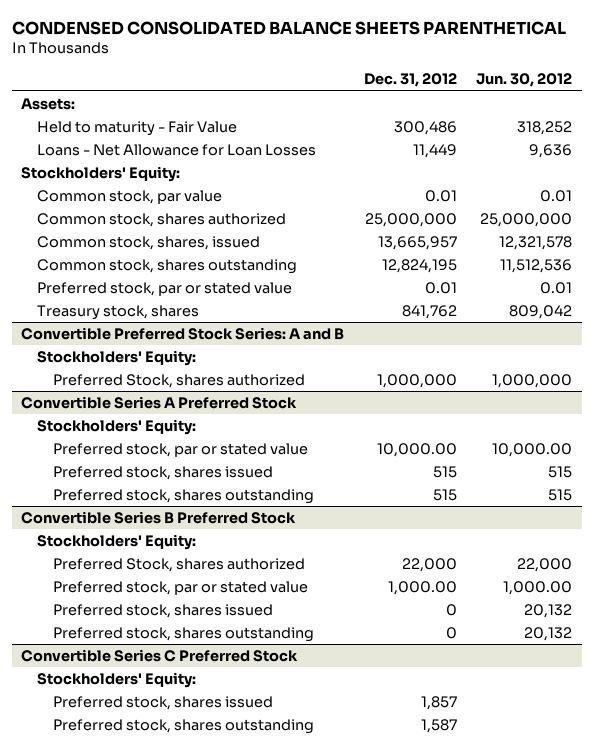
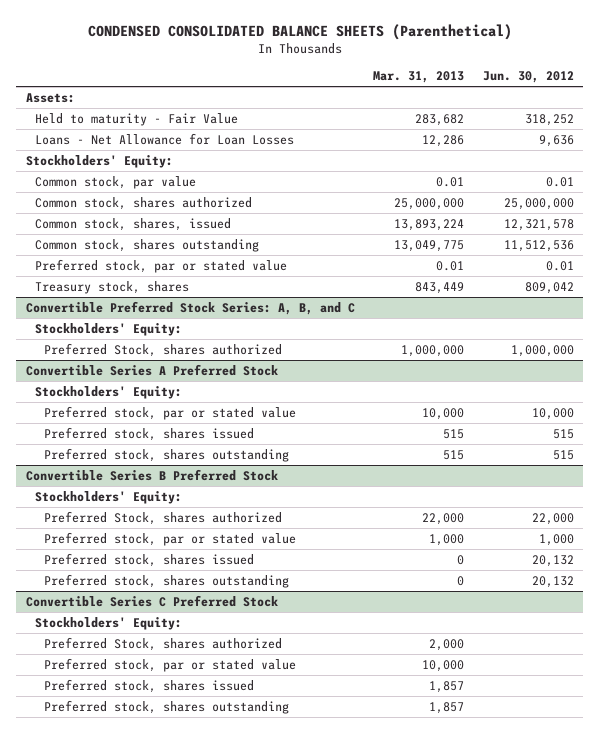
[11,20,566,35] CONDENSED CONSOLIDATED BALANCE SHEETS PARENTHETICAL -> [87,23,512,40] CONDENSED CONSOLIDATED BALANCE SHEETS (Parenthetical)
[363,73,457,88] Dec. 31, 2012 -> none
none -> [373,71,465,84] Mar. 31, 2013
[21,326,345,340] Convertible Preferred Stock Series: A and B -> [25,300,355,315] Convertible Preferred Stock Series: A, B, and C
[492,442,573,457] 10,000.00 -> [531,407,574,420] 10,000
[503,580,573,595] 1,000.00 -> [538,533,574,546] 1,000
none -> [43,636,282,651] Preferred Stock, shares authorized
none -> [43,657,296,672] Preferred stock, par or stated value

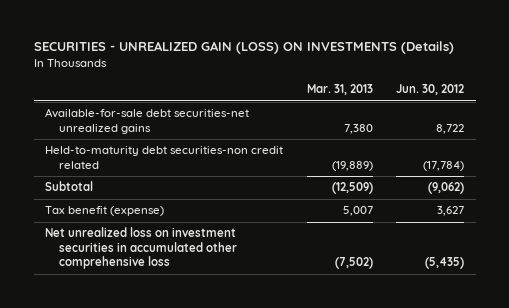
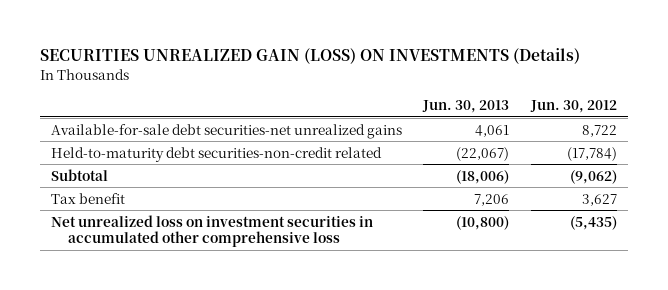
[33,41,454,55] SECURITIES - UNREALIZED GAIN (LOSS) ON INVESTMENTS (Details) -> [40,48,581,65] SECURITIES UNREALIZED GAIN (LOSS) ON INVESTMENTS (Details)
[306,84,373,96] Mar. 31, 2013 -> none
none -> [422,99,510,113] Jun. 30, 2013
[45,146,284,169] Held-to-maturity debt securities-non credit related -> [51,146,383,162] Held-to-maturity debt securities-non-credit related
[45,206,165,217] Tax benefit (expense) -> [51,192,126,204] Tax benefit

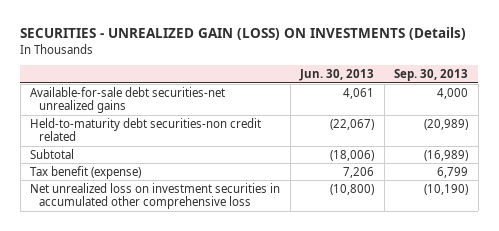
[40,48,581,65] SECURITIES UNREALIZED GAIN (LOSS) ON INVESTMENTS (Details) -> [20,27,467,41] SECURITIES - UNREALIZED GAIN (LOSS) ON INVESTMENTS (Details)
[529,99,617,113] Jun. 30, 2012 -> none
none -> [394,69,469,82] Sep. 30, 2013
[51,146,383,162] Held-to-maturity debt securities-non-credit related -> [30,117,262,142] Held-to-maturity debt securities-non credit related
[51,192,126,204] Tax benefit -> [30,165,142,179] Tax benefit (expense)

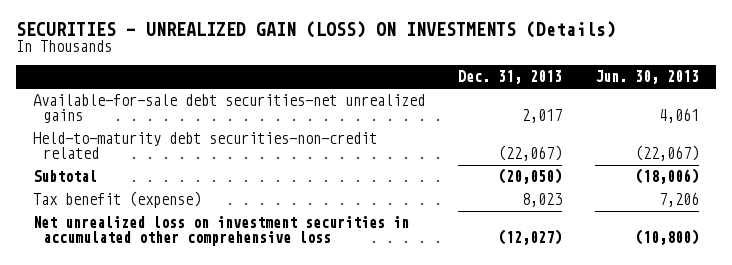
[394,69,469,82] Sep. 30, 2013 -> none
none -> [458,70,563,85] Dec. 31, 2013
[30,117,262,142] Held-to-maturity debt securities-non credit related -> [33,132,378,159] Held-to-maturity debt securities-non-credit related

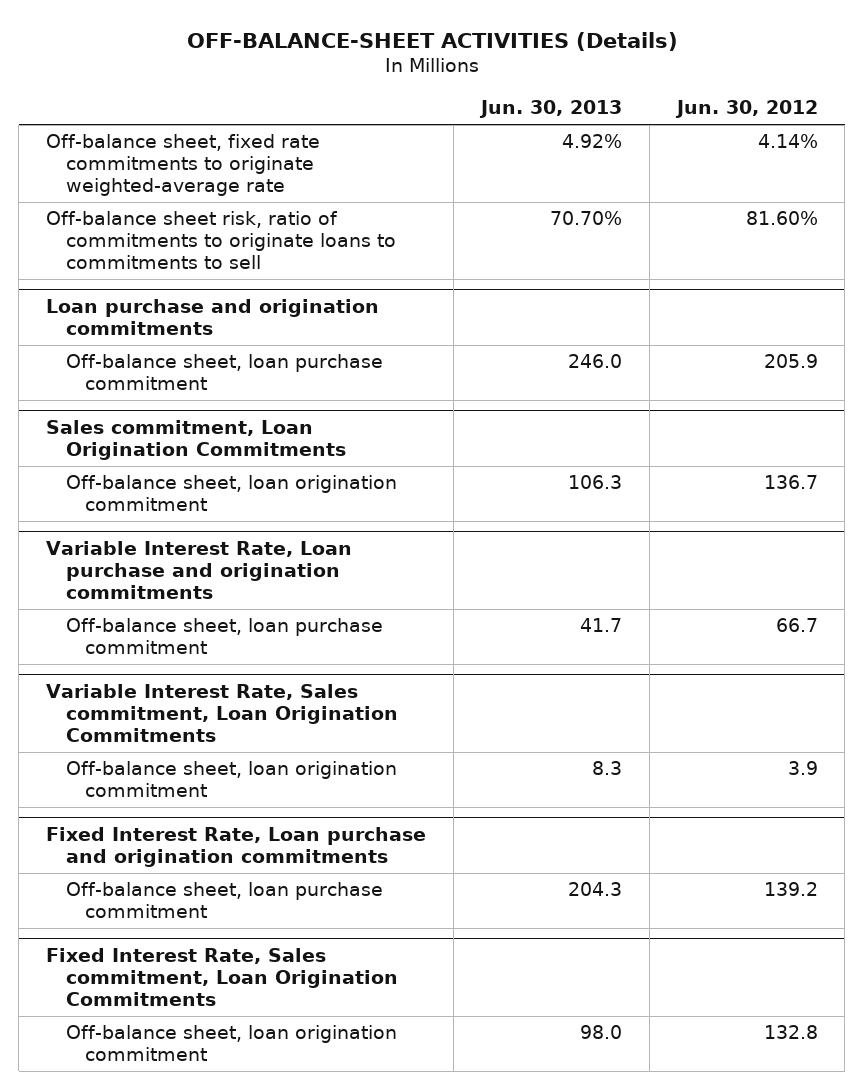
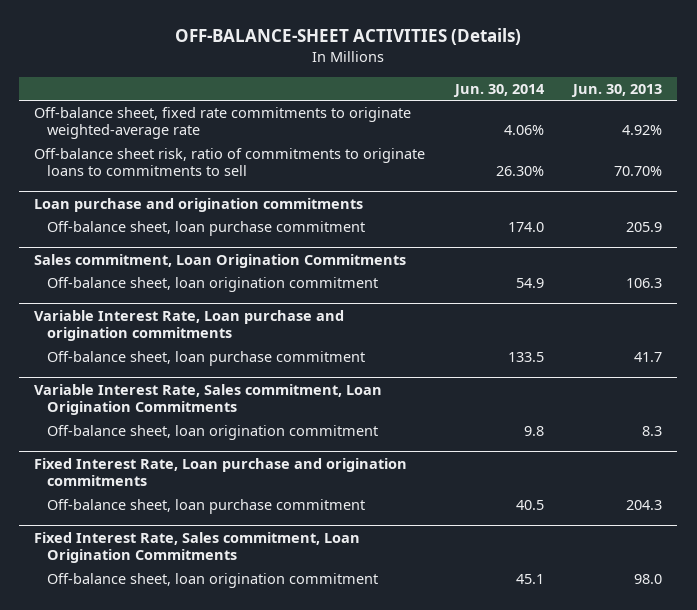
[674,100,818,119] Jun. 30, 2012 -> none
none -> [452,83,545,97] Jun. 30, 2014
[567,354,622,369] 246.0 -> [626,222,663,233] 205.9

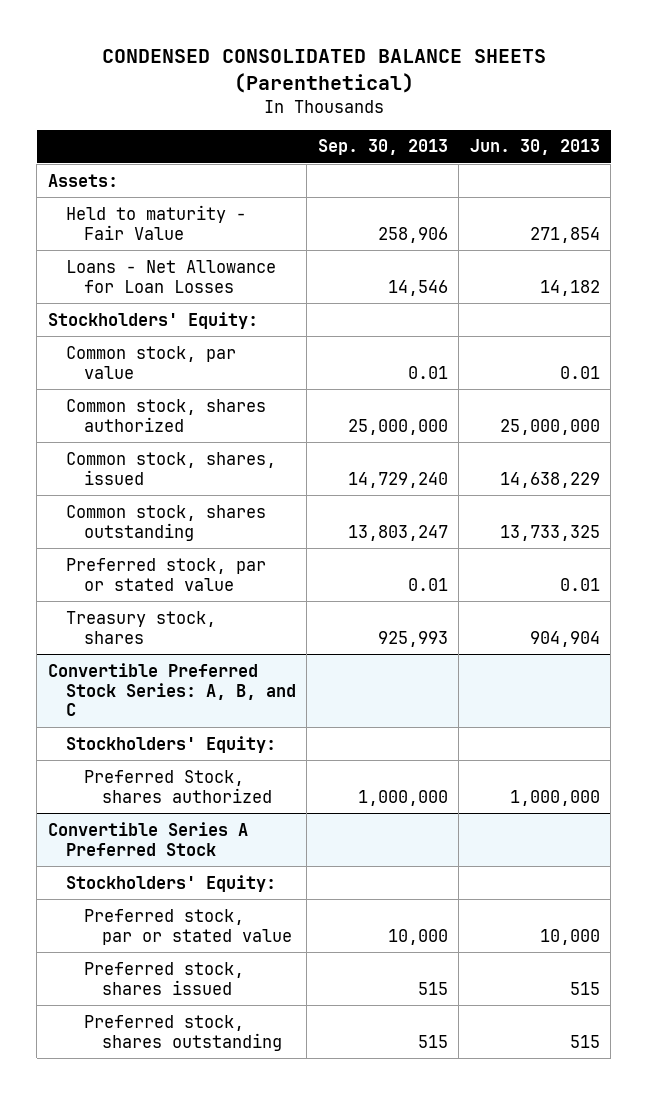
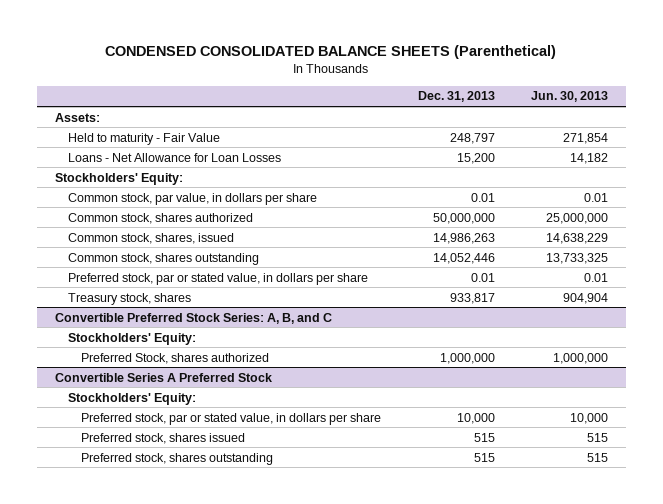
[317,139,448,156] Sep. 30, 2013 -> none
none -> [417,91,495,103] Dec. 31, 2013
[65,345,236,379] Common stock, par value -> [68,192,318,205] Common stock, par value, in dollars per share
[65,557,266,591] Preferred stock, par or stated value -> [68,272,369,285] Preferred stock, par or stated value, in dollars per share
[84,908,293,945] Preferred stock, par or stated value -> [81,412,382,425] Preferred stock, par or stated value, in dollars per share

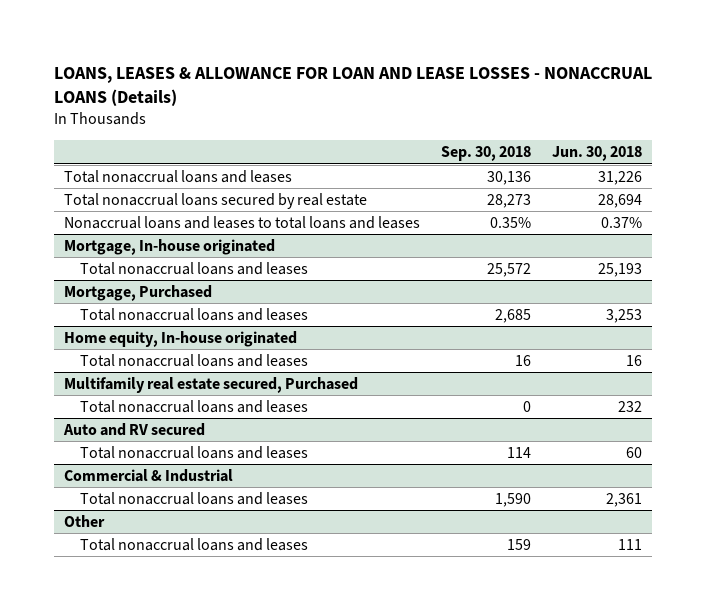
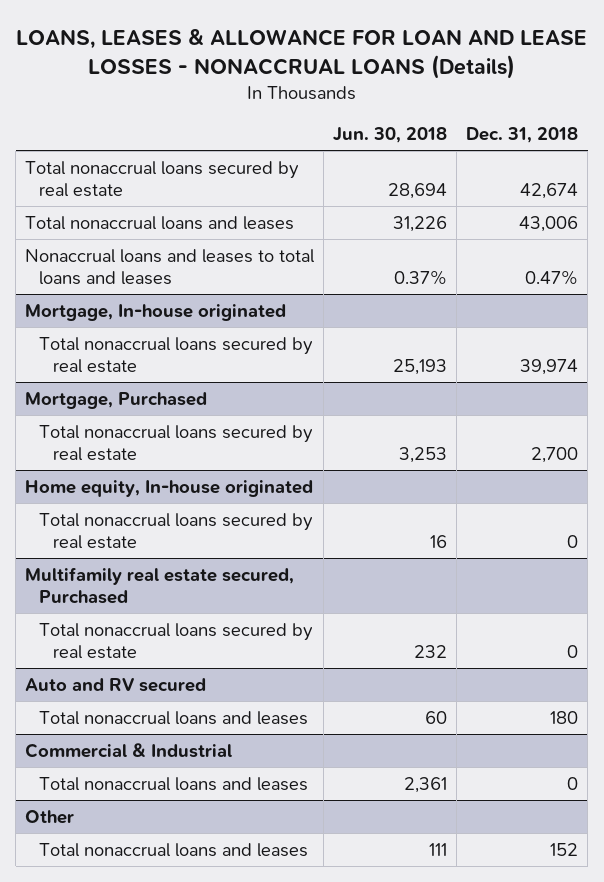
[441,146,532,162] Sep. 30, 2018 -> none
none -> [466,127,579,144] Dec. 31, 2018
[64,169,293,183] Total nonaccrual loans and leases -> [25,215,295,230] Total nonaccrual loans and leases
[80,261,309,275] Total nonaccrual loans and leases -> [39,336,314,374] Total nonaccrual loans secured by real estate
[80,307,309,321] Total nonaccrual loans and leases -> [39,424,314,462] Total nonaccrual loans secured by real estate
[80,353,309,367] Total nonaccrual loans and leases -> none
none -> [39,512,314,550] Total nonaccrual loans secured by real estate
[80,399,309,413] Total nonaccrual loans and leases -> [39,622,314,660] Total nonaccrual loans secured by real estate

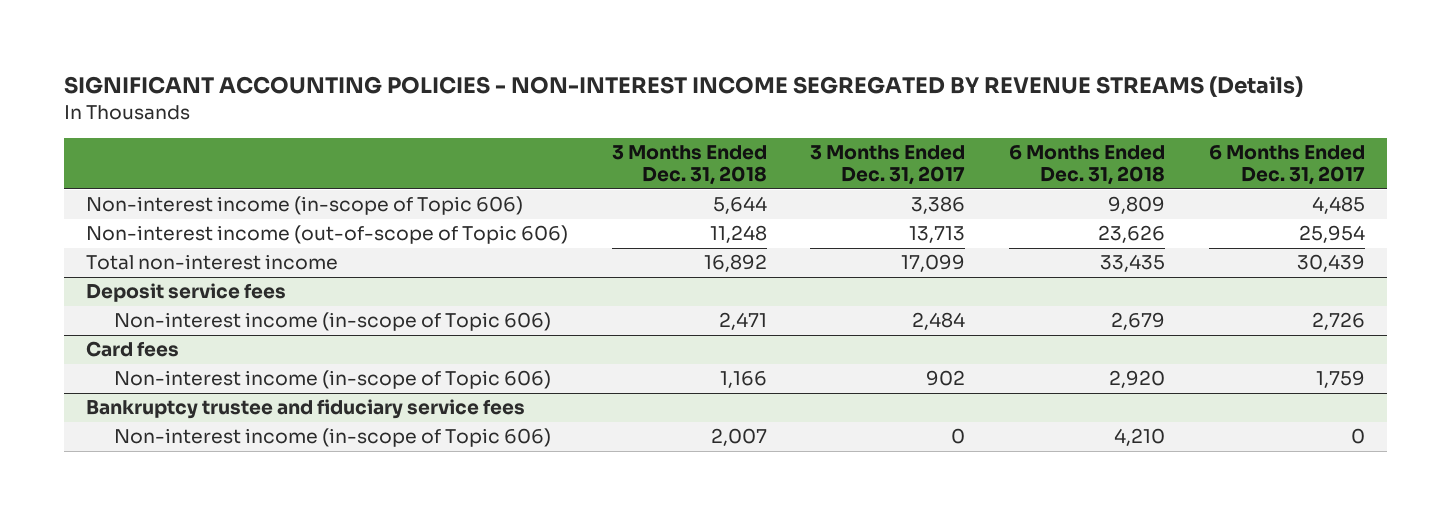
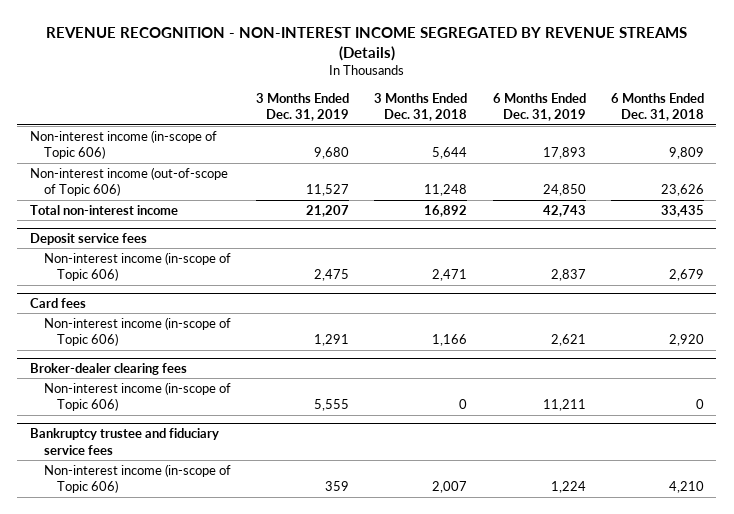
[63,76,1303,98] SIGNIFICANT ACCOUNTING POLICIES - NON-INTEREST INCOME SEGREGATED BY REVENUE STREAMS (Details) -> [45,26,687,61] REVENUE RECOGNITION - NON-INTEREST INCOME SEGREGATED BY REVENUE STREAMS (Details)
[810,144,966,186] 3 Months Ended Dec. 31, 2017 -> none
[1209,144,1366,186] 6 Months Ended Dec. 31, 2017 -> none
none -> [255,92,349,122] 3 Months Ended Dec. 31, 2019
none -> [492,92,586,122] 6 Months Ended Dec. 31, 2019
none -> [30,363,188,376] Broker-dealer clearing fees
none -> [43,381,231,412] Non-interest income (in-scope of Topic 606)

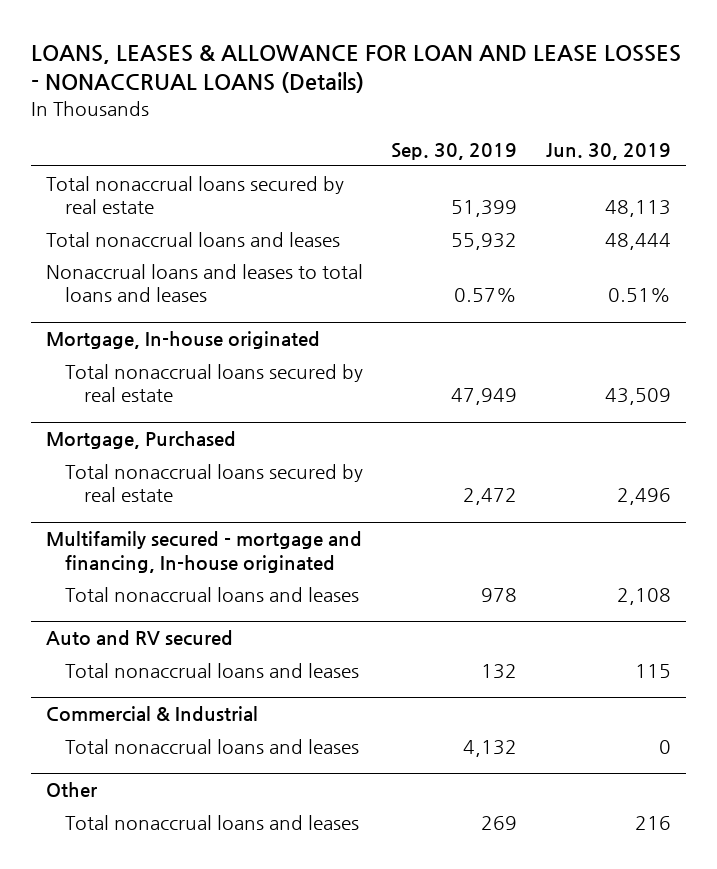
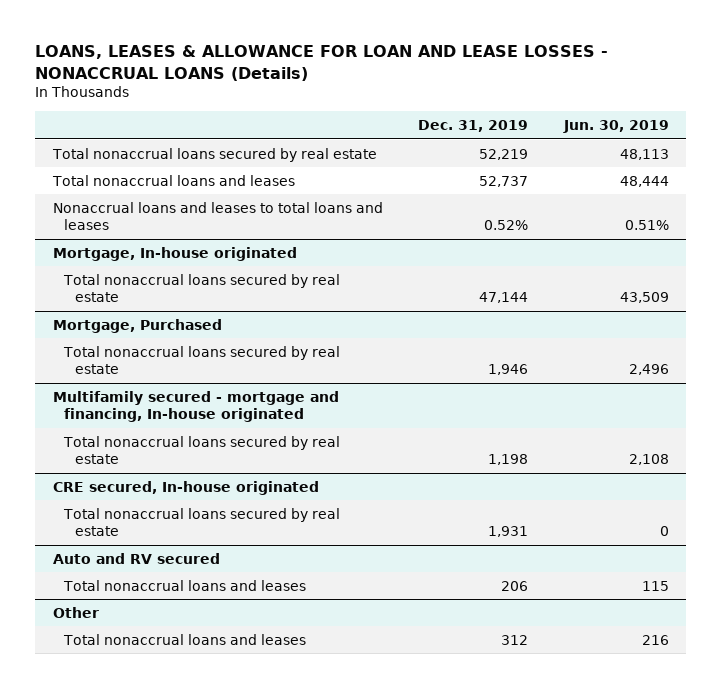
[391,143,518,161] Sep. 30, 2019 -> none
none -> [418,120,529,133] Dec. 31, 2019
[64,586,359,602] Total nonaccrual loans and leases -> [62,435,340,465] Total nonaccrual loans secured by real estate
none -> [53,480,320,495] CRE secured, In-house originated
none -> [62,507,340,537] Total nonaccrual loans secured by real estate
[45,706,258,723] Commercial & Industrial -> none
[64,738,359,754] Total nonaccrual loans and leases -> none

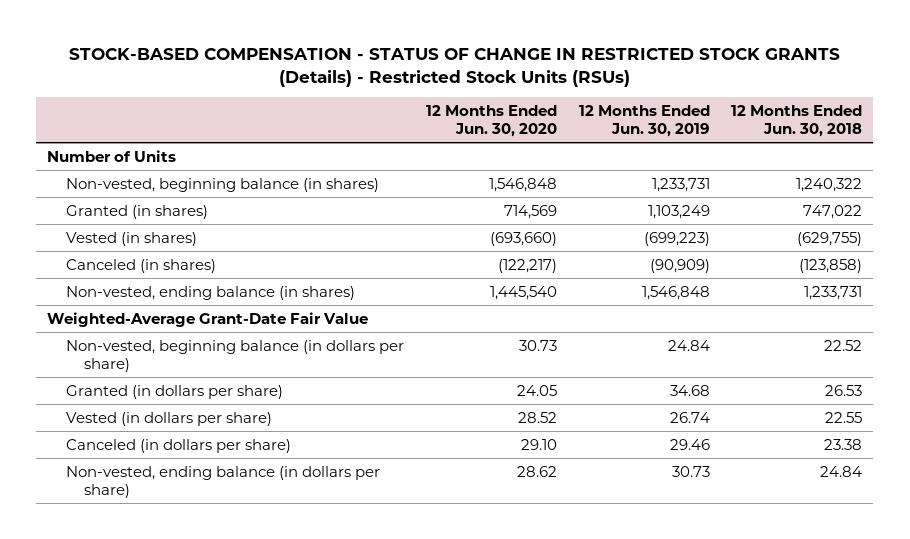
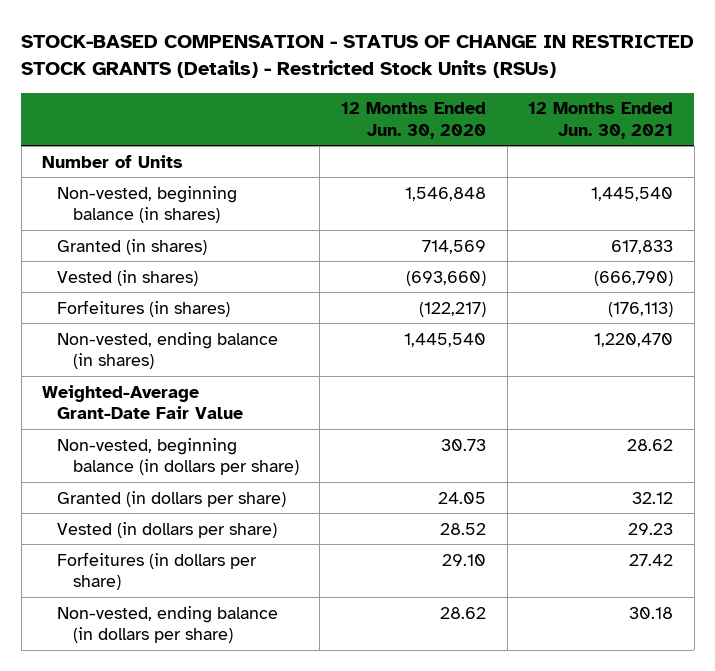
[578,105,710,138] 12 Months Ended Jun. 30, 2019 -> none
[731,105,863,138] 12 Months Ended Jun. 30, 2018 -> none
none -> [528,102,674,139] 12 Months Ended Jun. 30, 2021
[65,258,216,273] Canceled (in shares) -> [57,299,231,317] Forfeitures (in shares)
[65,438,291,453] Canceled (in dollars per share) -> [57,551,258,591] Forfeitures (in dollars per share)

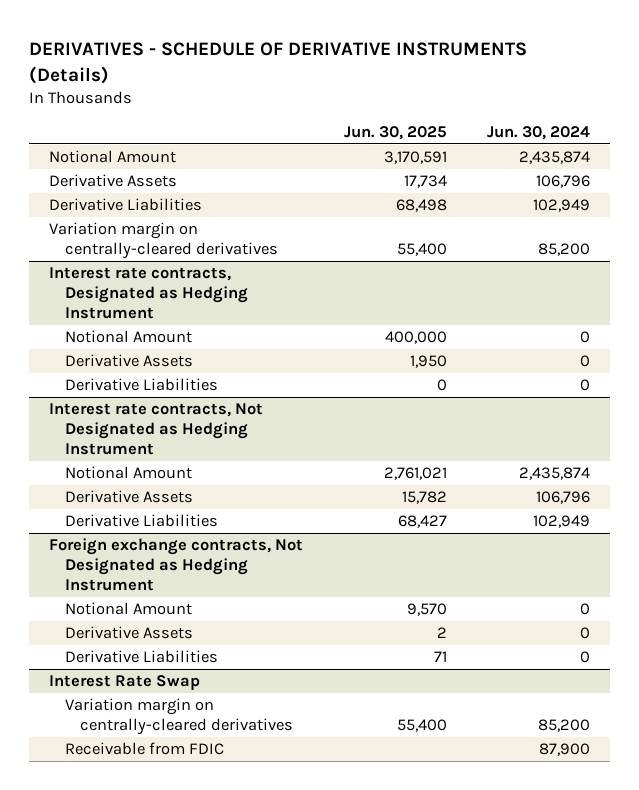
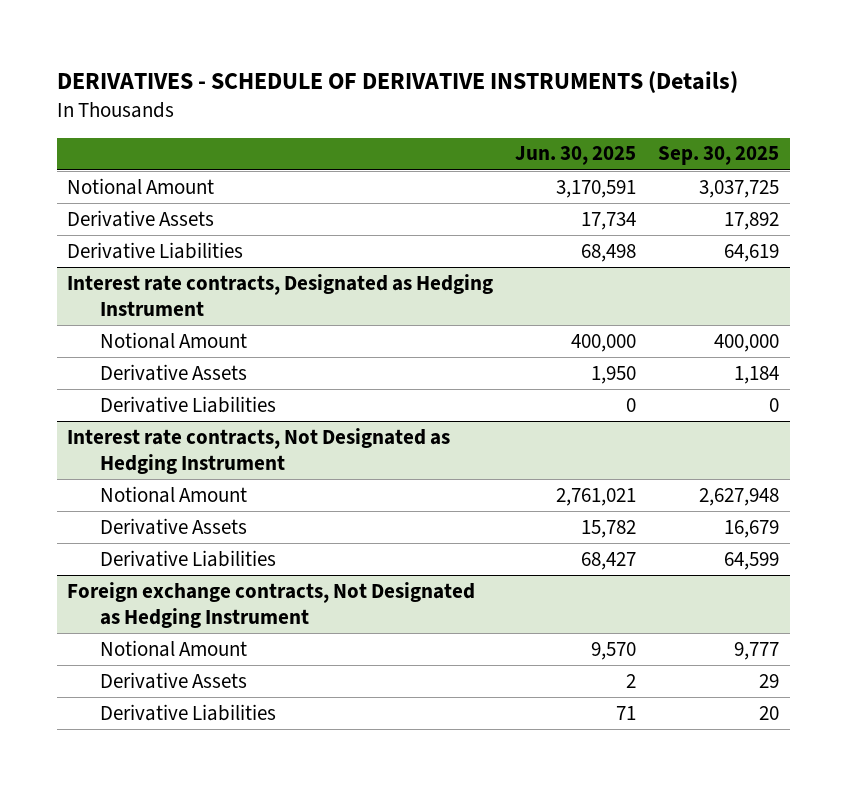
[486,125,590,140] Jun. 30, 2024 -> none
none -> [657,146,779,166] Sep. 30, 2025
[49,222,278,260] Variation margin on centrally-cleared derivatives -> none
[49,675,201,691] Interest Rate Swap -> none
[64,698,294,736] Variation margin on centrally-cleared derivatives -> none
[64,742,224,756] Receivable from FDIC -> none

